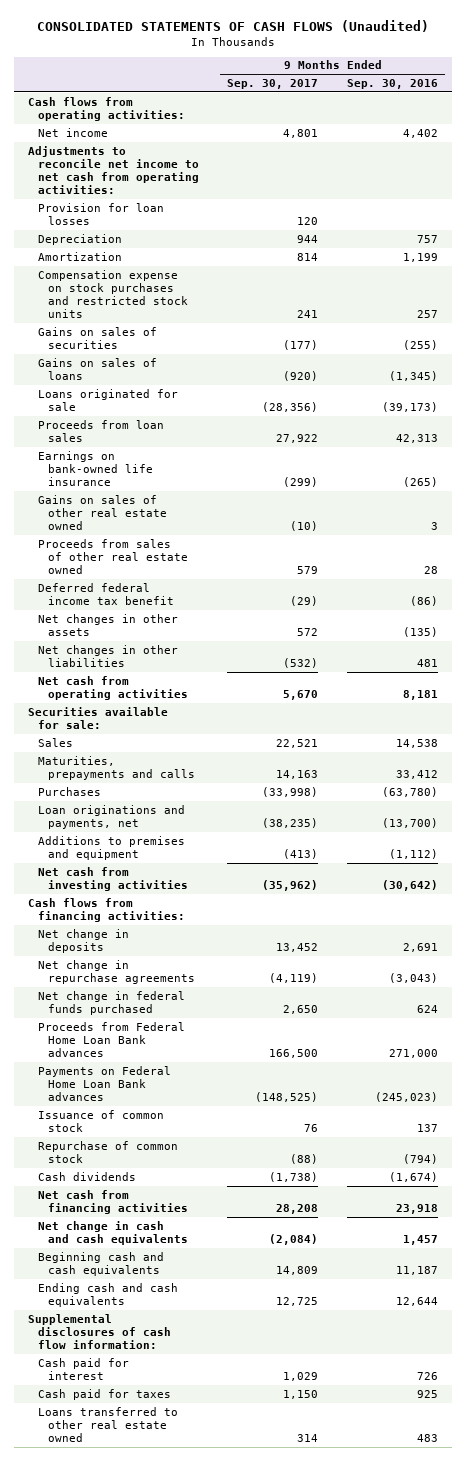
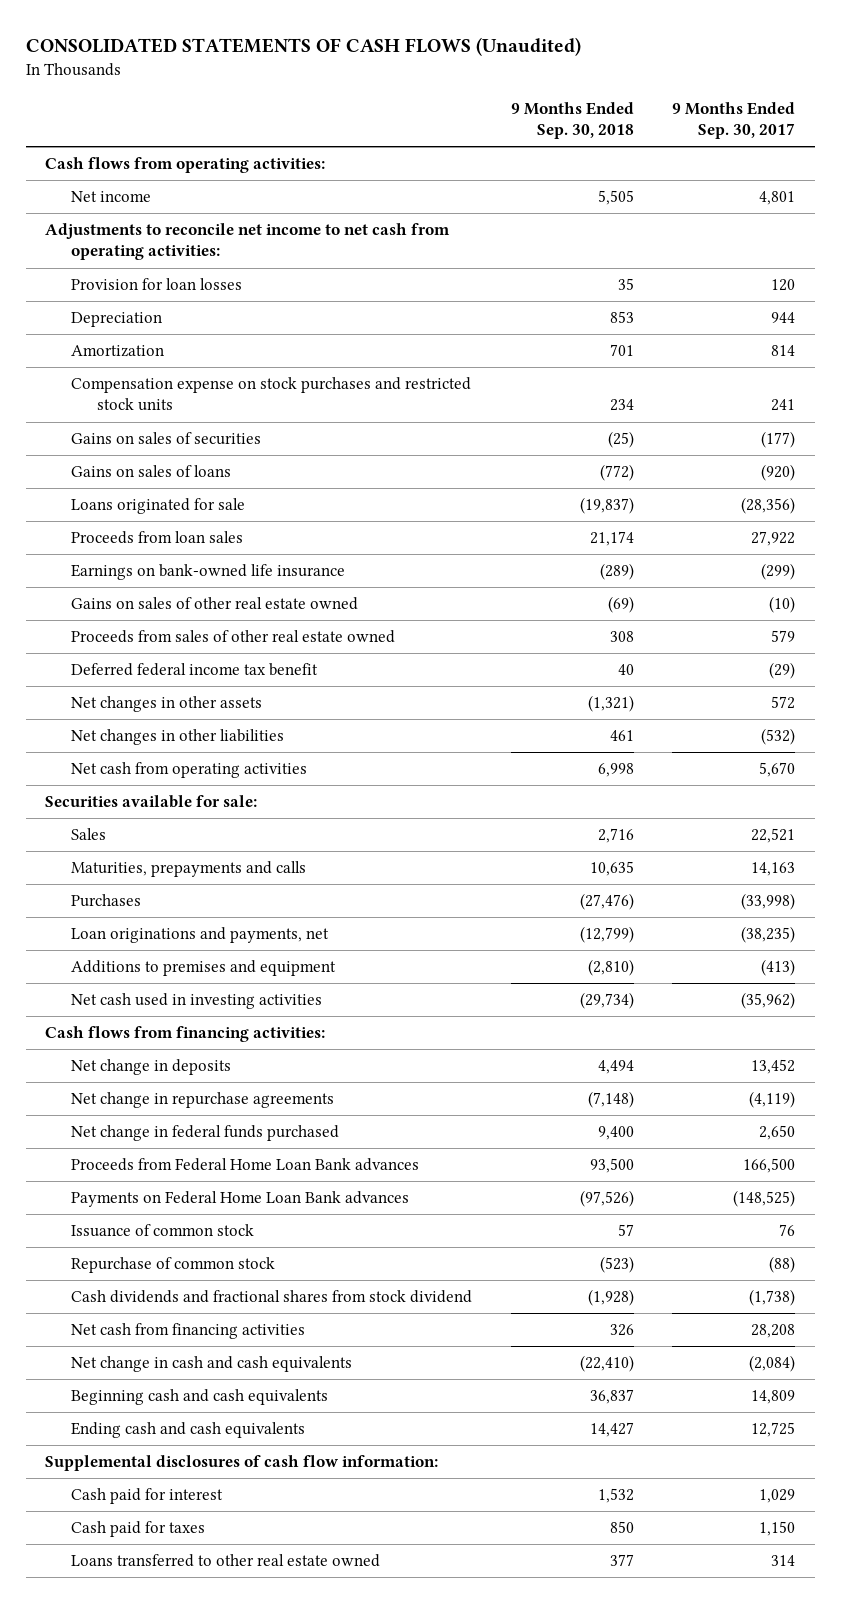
[347,78,439,89] Sep. 30, 2016 -> none
none -> [510,101,634,140] 9 Months Ended Sep. 30, 2018
[37,866,188,891] Net cash from investing activities -> [71,993,323,1010] Net cash used in investing activities
[37,1171,136,1181] Cash dividends -> [71,1290,473,1304] Cash dividends and fractional shares from stock dividend

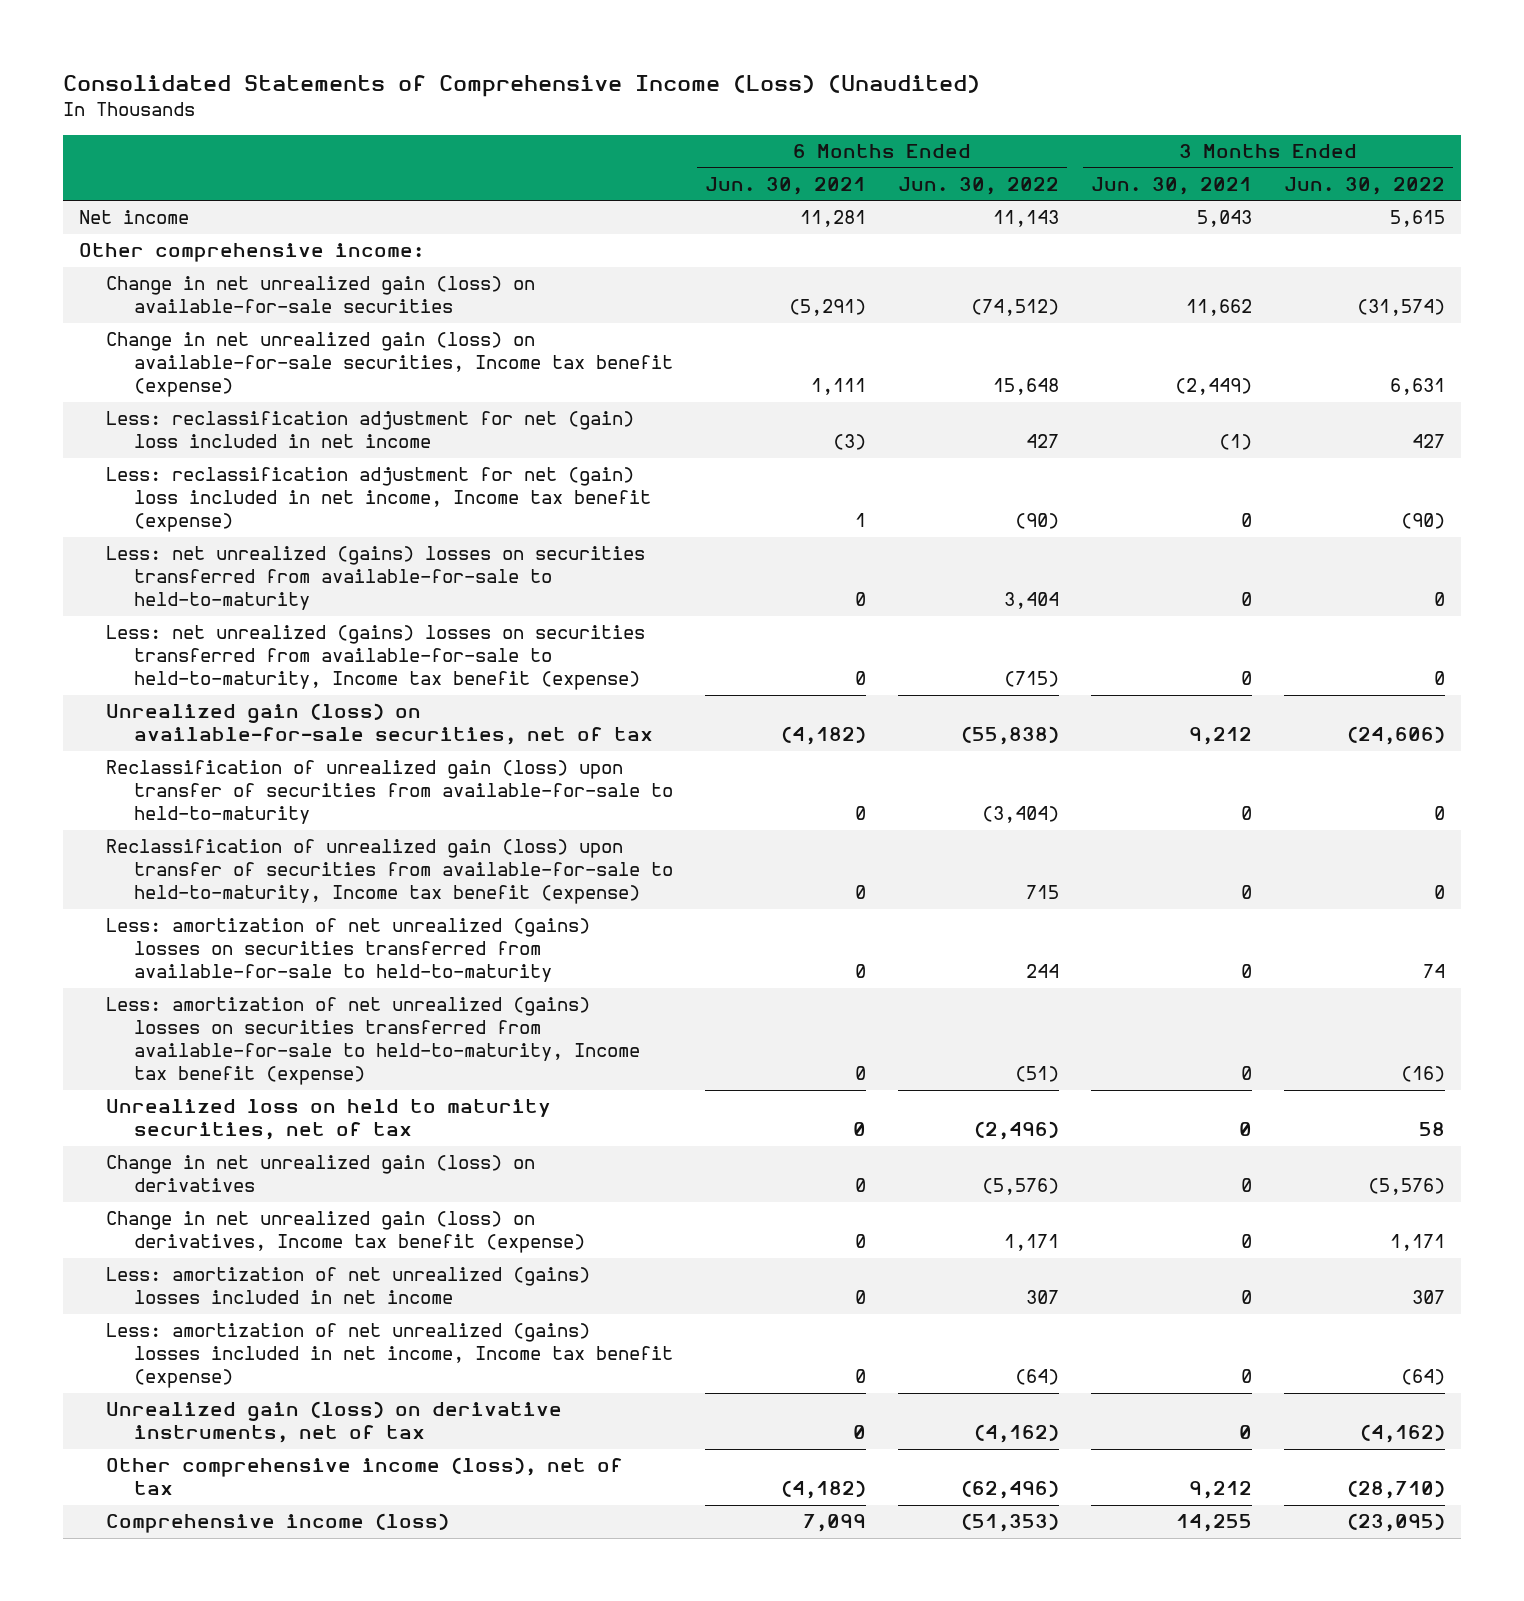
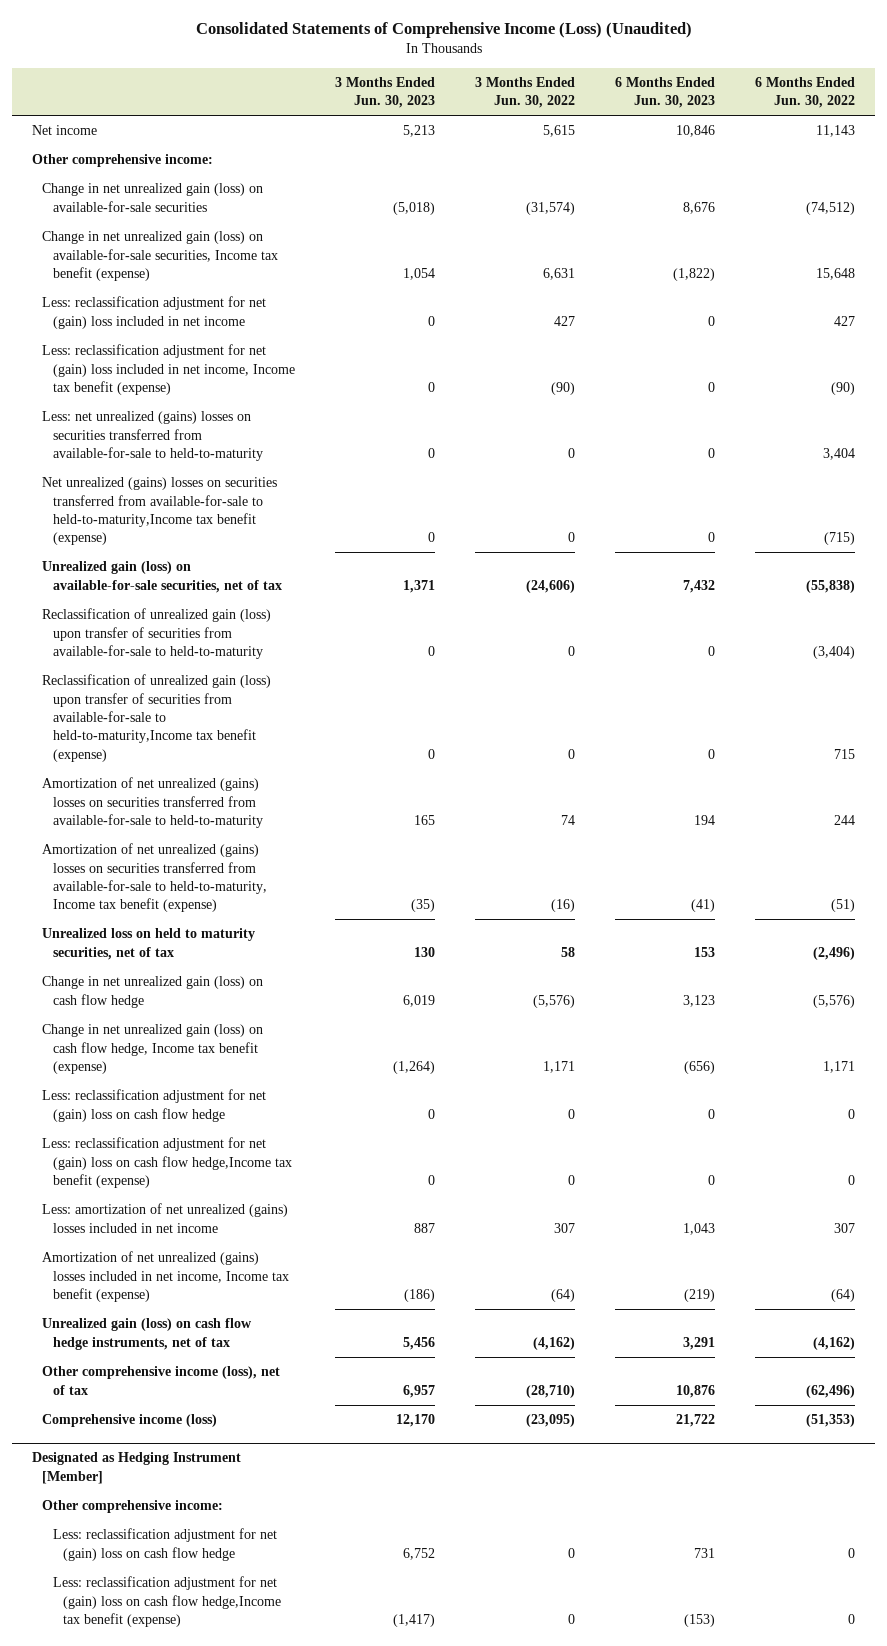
[705,176,867,195] Jun. 30, 2021 -> none
[1091,176,1253,195] Jun. 30, 2021 -> none
none -> [334,76,435,109] 3 Months Ended Jun. 30, 2023
none -> [615,76,716,109] 6 Months Ended Jun. 30, 2023
[106,625,646,691] Less: net unrealized (gains) losses on securities transferred from available-for-sale to held-to-maturity, Income tax benefit (expense) -> [42,477,278,546] Net unrealized (gains) losses on securities transferred from available-for-sale to held-to-maturity,Income tax benefit (expense)
[106,839,674,905] Reclassification of unrealized gain (loss) upon transfer of securities from available-for-sale to held-to-maturity, Income tax benefit (expense) -> [42,674,272,762] Reclassification of unrealized gain (loss) upon transfer of securities from available-for-sale to held-to-maturity,Income tax benefit (expense)
[106,918,591,983] Less: amortization of net unrealized (gains) losses on securities transferred from available-for-sale to held-to-maturity -> [42,777,263,829] Amortization of net unrealized (gains) losses on securities transferred from available-for-sale to held-to-maturity
[106,997,641,1086] Less: amortization of net unrealized (gains) losses on securities transferred from available-for-sale to held-to-maturity, Income tax benefit (expense) -> [42,843,267,913] Amortization of net unrealized (gains) losses on securities transferred from available-for-sale to held-to-maturity, Income tax benefit (expense)
[106,1155,536,1193] Change in net unrealized gain (loss) on derivatives -> [42,976,264,1008] Change in net unrealized gain (loss) on cash flow hedge
[106,1211,586,1254] Change in net unrealized gain (loss) on derivatives, Income tax benefit (expense) -> [42,1024,264,1075] Change in net unrealized gain (loss) on cash flow hedge, Income tax benefit (expense)
none -> [42,1089,267,1122] Less: reclassification adjustment for net (gain) loss on cash flow hedge
none -> [42,1137,292,1189] Less: reclassification adjustment for net (gain) loss on cash flow hedge,Income tax benefit (expense)
[106,1323,674,1389] Less: amortization of net unrealized (gains) losses included in net income, Income tax benefit (expense) -> [42,1251,289,1303] Amortization of net unrealized (gains) losses included in net income, Income tax benefit (expense)
[106,1401,563,1444] Unrealized gain (loss) on derivative instruments, net of tax -> [42,1318,253,1350] Unrealized gain (loss) on cash flow hedge instruments, net of tax
none -> [32,1452,242,1484] Designated as Hedging Instrument [Member]
none -> [42,1500,224,1514] Other comprehensive income:
none -> [52,1528,277,1561] Less: reclassification adjustment for net (gain) loss on cash flow hedge
none -> [52,1576,281,1628] Less: reclassification adjustment for net (gain) loss on cash flow hedge,Income tax benefit (expense)

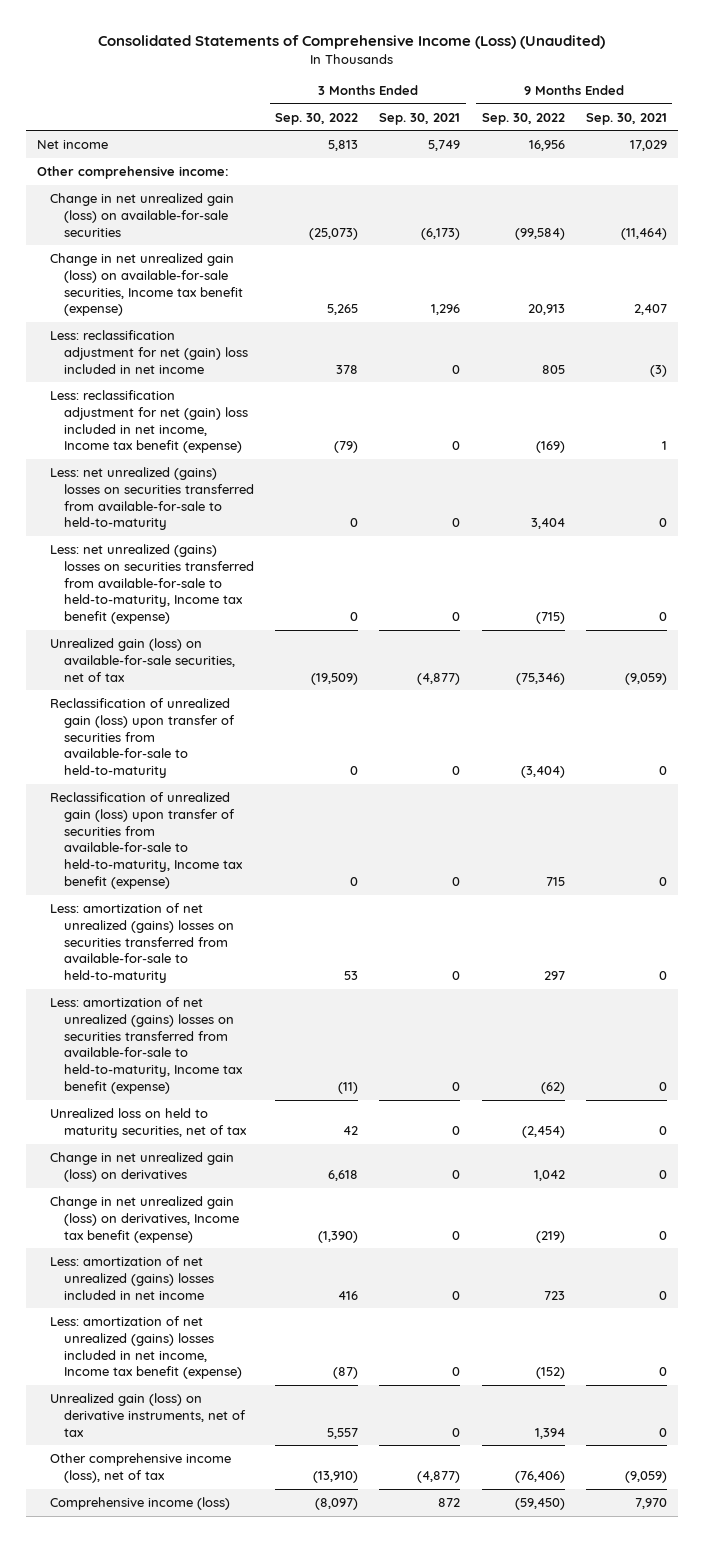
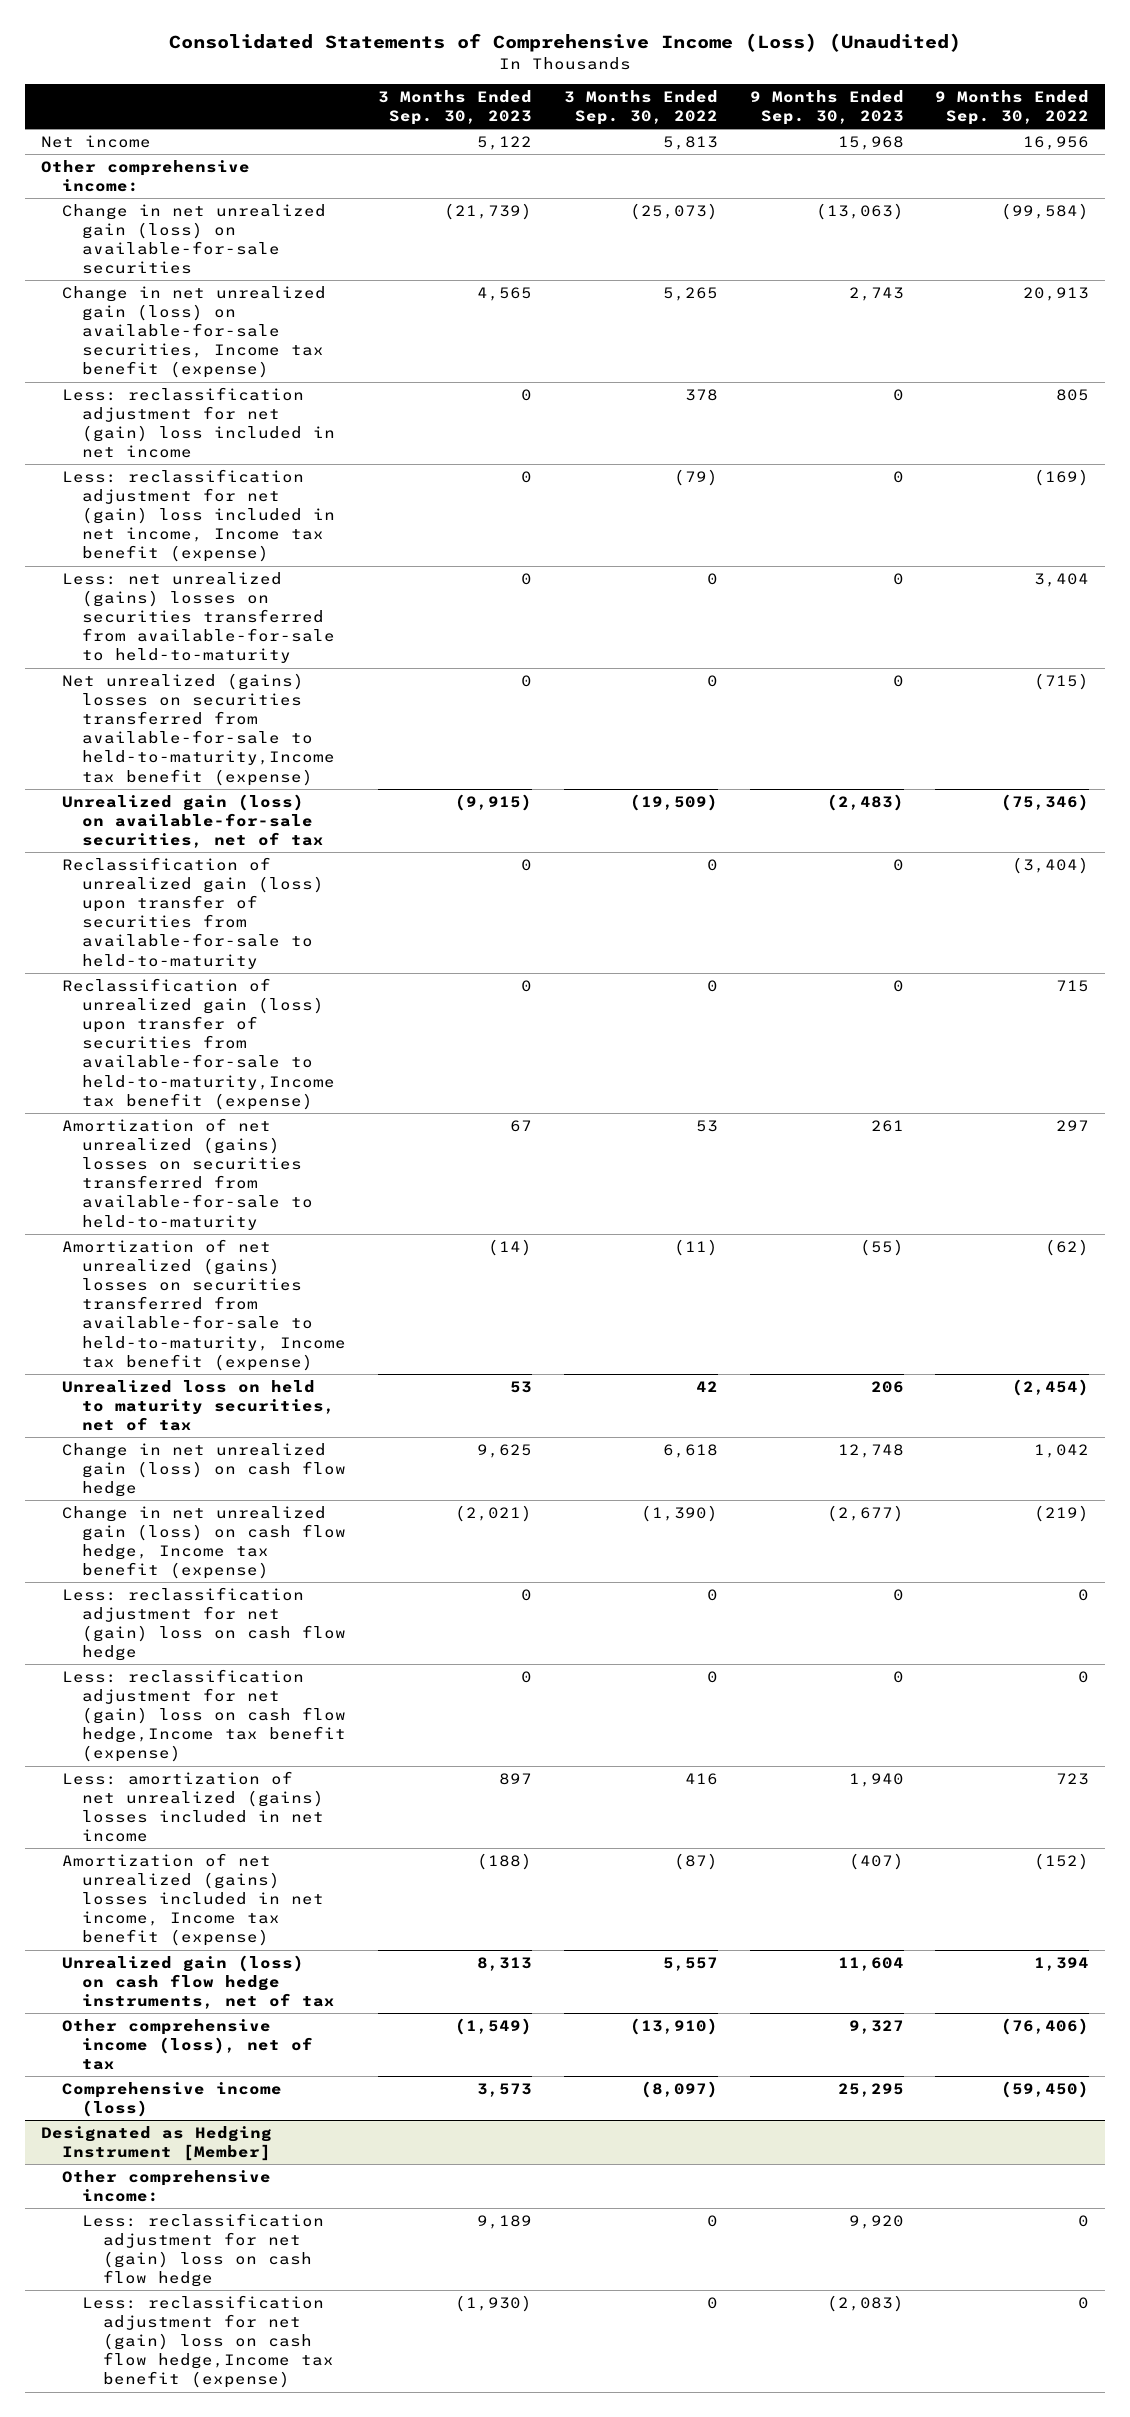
[379,112,461,125] Sep. 30, 2021 -> none
[586,112,668,125] Sep. 30, 2021 -> none
none -> [378,89,533,125] 3 Months Ended Sep. 30, 2023
none -> [749,89,904,125] 9 Months Ended Sep. 30, 2023
[50,543,254,625] Less: net unrealized (gains) losses on securities transferred from available-for-sale to held-to-maturity, Income tax benefit (expense) -> [61,672,336,786] Net unrealized (gains) losses on securities transferred from available-for-sale to held-to-maturity,Income tax benefit (expense)
[50,791,243,890] Reclassification of unrealized gain (loss) upon transfer of securities from available-for-sale to held-to-maturity, Income tax benefit (expense) -> [61,977,336,1110] Reclassification of unrealized gain (loss) upon transfer of securities from available-for-sale to held-to-maturity,Income tax benefit (expense)
[50,902,234,984] Less: amortization of net unrealized (gains) losses on securities transferred from available-for-sale to held-to-maturity -> [61,1117,314,1230] Amortization of net unrealized (gains) losses on securities transferred from available-for-sale to held-to-maturity
[50,996,243,1095] Less: amortization of net unrealized (gains) losses on securities transferred from available-for-sale to held-to-maturity, Income tax benefit (expense) -> [61,1238,347,1371] Amortization of net unrealized (gains) losses on securities transferred from available-for-sale to held-to-maturity, Income tax benefit (expense)
[50,1151,235,1182] Change in net unrealized gain (loss) on derivatives -> [61,1442,347,1498] Change in net unrealized gain (loss) on cash flow hedge
[50,1195,239,1243] Change in net unrealized gain (loss) on derivatives, Income tax benefit (expense) -> [61,1505,347,1580] Change in net unrealized gain (loss) on cash flow hedge, Income tax benefit (expense)
none -> [61,1586,347,1662] Less: reclassification adjustment for net (gain) loss on cash flow hedge
none -> [61,1668,347,1763] Less: reclassification adjustment for net (gain) loss on cash flow hedge,Income tax benefit (expense)
[50,1315,242,1380] Less: amortization of net unrealized (gains) losses included in net income, Income tax benefit (expense) -> [61,1852,325,1947] Amortization of net unrealized (gains) losses included in net income, Income tax benefit (expense)
[50,1392,246,1437] Unrealized gain (loss) on derivative instruments, net of tax -> [61,1954,336,2010] Unrealized gain (loss) on cash flow hedge instruments, net of tax
none -> [40,2125,272,2161] Designated as Hedging Instrument [Member]
none -> [61,2169,271,2202] Other comprehensive income:
none -> [82,2212,325,2288] Less: reclassification adjustment for net (gain) loss on cash flow hedge
none -> [82,2294,335,2389] Less: reclassification adjustment for net (gain) loss on cash flow hedge,Income tax benefit (expense)

